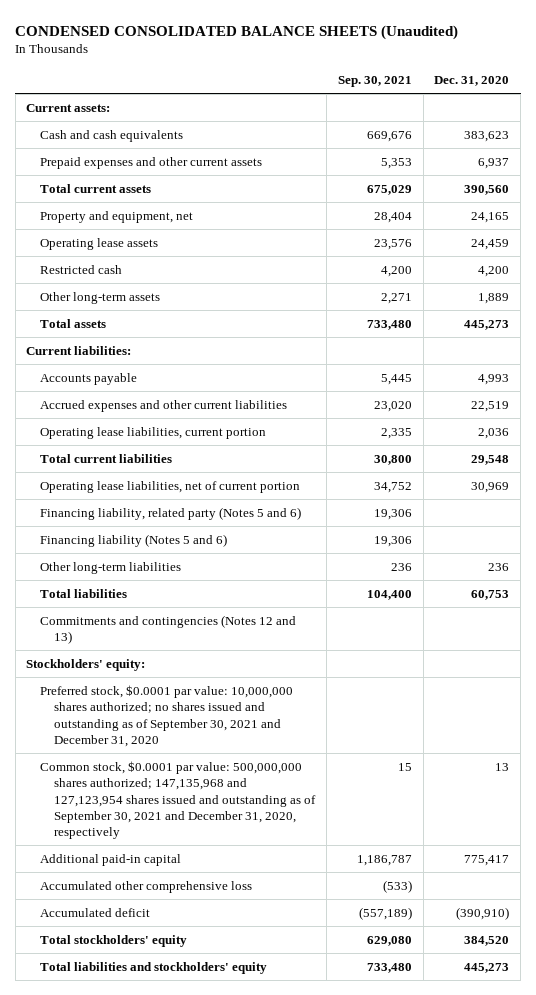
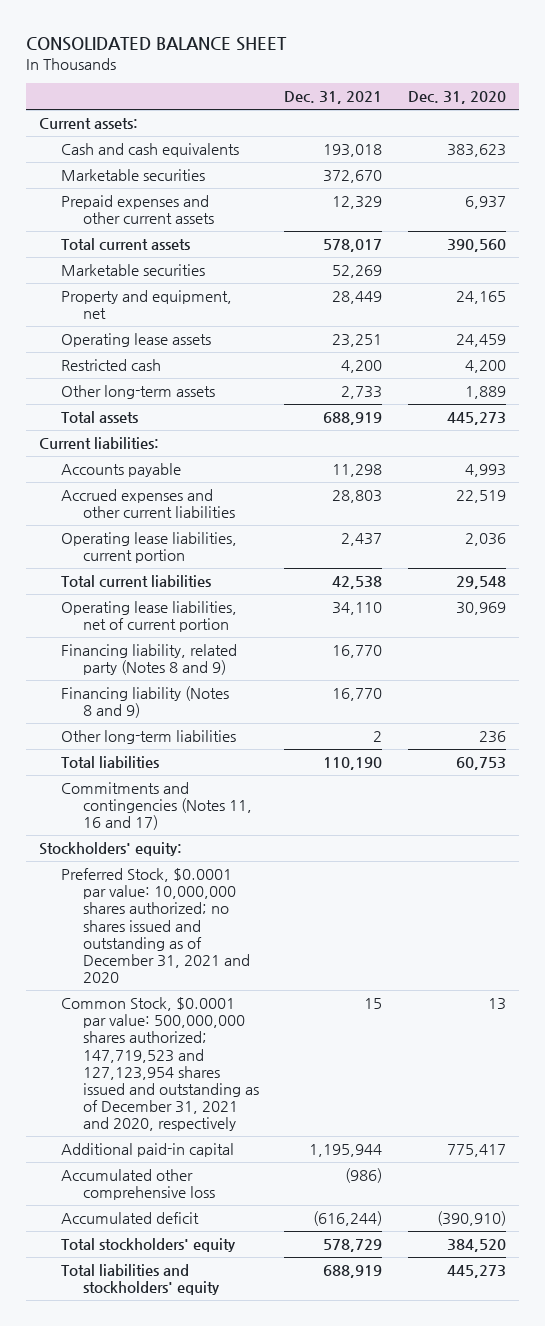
[15,24,459,40] CONDENSED CONSOLIDATED BALANCE SHEETS (Unaudited) -> [25,36,287,51] CONSOLIDATED BALANCE SHEET
[337,76,412,88] Sep. 30, 2021 -> none
none -> [284,91,383,105] Dec. 31, 2021
none -> [60,169,205,182] Marketable securities
none -> [60,264,205,277] Marketable securities
[40,506,302,520] Financing liability, related party (Notes 5 and 6) -> [60,644,237,676] Financing liability, related party (Notes 8 and 9)
[40,533,228,547] Financing liability (Notes 5 and 6) -> [60,686,229,719] Financing liability (Notes 8 and 9)
[40,614,297,645] Commitments and contingencies (Notes 12 and 13) -> [60,782,252,831] Commitments and contingencies (Notes 11, 16 and 17)
[40,684,294,747] Preferred stock, $0.0001 par value: 10,000,000 shares authorized; no shares issued and outstanding as of September 30, 2021 and December 31, 2020 -> [60,868,250,984] Preferred Stock, $0.0001 par value: 10,000,000 shares authorized; no shares issued and outstanding as of December 31, 2021 and 2020
[40,760,317,840] Common stock, $0.0001 par value: 500,000,000 shares authorized; 147,135,968 and 127,123,954 shares issued and outstanding as of September 30, 2021 and December 31, 2020, respectively -> [60,997,259,1132] Common Stock, $0.0001 par value: 500,000,000 shares authorized; 147,719,523 and 127,123,954 shares issued and outstanding as of December 31, 2021 and 2020, respectively

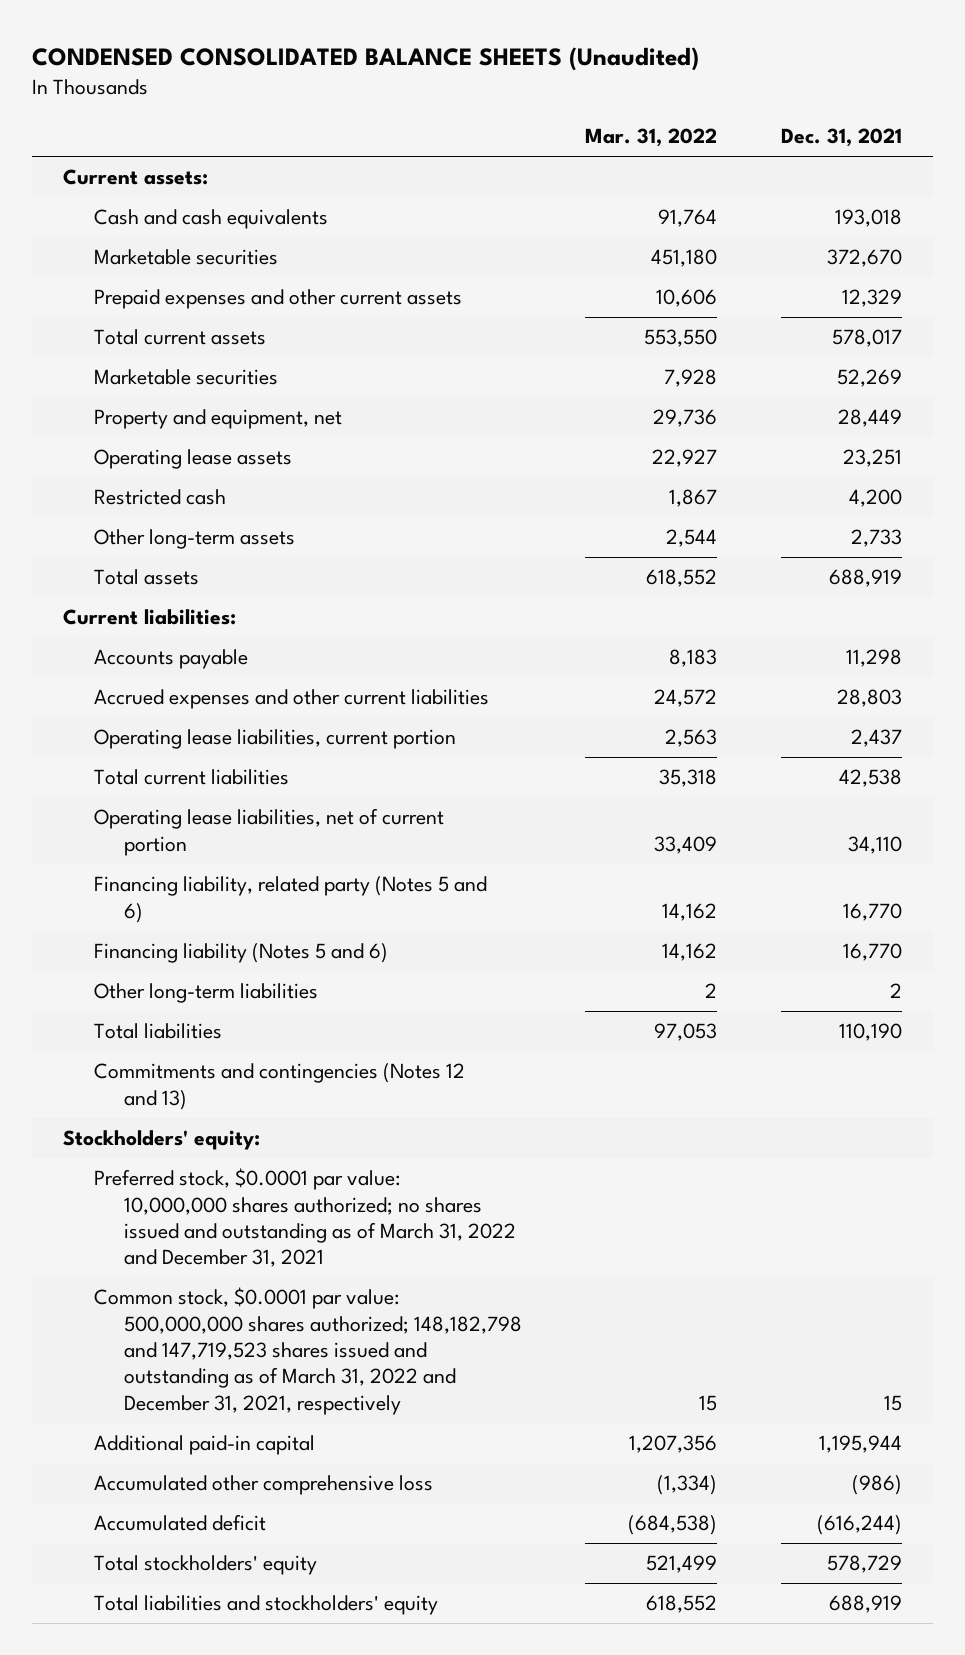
[25,36,287,51] CONSOLIDATED BALANCE SHEET -> [31,47,699,72] CONDENSED CONSOLIDATED BALANCE SHEETS (Unaudited)
[408,91,507,105] Dec. 31, 2020 -> none
none -> [585,128,718,148] Mar. 31, 2022
[60,644,237,676] Financing liability, related party (Notes 8 and 9) -> [93,876,487,923] Financing liability, related party (Notes 5 and 6)
[60,686,229,719] Financing liability (Notes 8 and 9) -> [93,943,388,964] Financing liability (Notes 5 and 6)
[60,782,252,831] Commitments and contingencies (Notes 11, 16 and 17) -> [93,1063,465,1110] Commitments and contingencies (Notes 12 and 13)
[60,868,250,984] Preferred Stock, $0.0001 par value: 10,000,000 shares authorized; no shares issued and outstanding as of December 31, 2021 and 2020 -> [93,1168,516,1268] Preferred stock, $0.0001 par value: 10,000,000 shares authorized; no shares issued and outstanding as of March 31, 2022 and December 31, 2021
[60,997,259,1132] Common Stock, $0.0001 par value: 500,000,000 shares authorized; 147,719,523 and 127,123,954 shares issued and outstanding as of December 31, 2021 and 2020, respectively -> [93,1287,522,1415] Common stock, $0.0001 par value: 500,000,000 shares authorized; 148,182,798 and 147,719,523 shares issued and outstanding as of March 31, 2022 and December 31, 2021, respectively

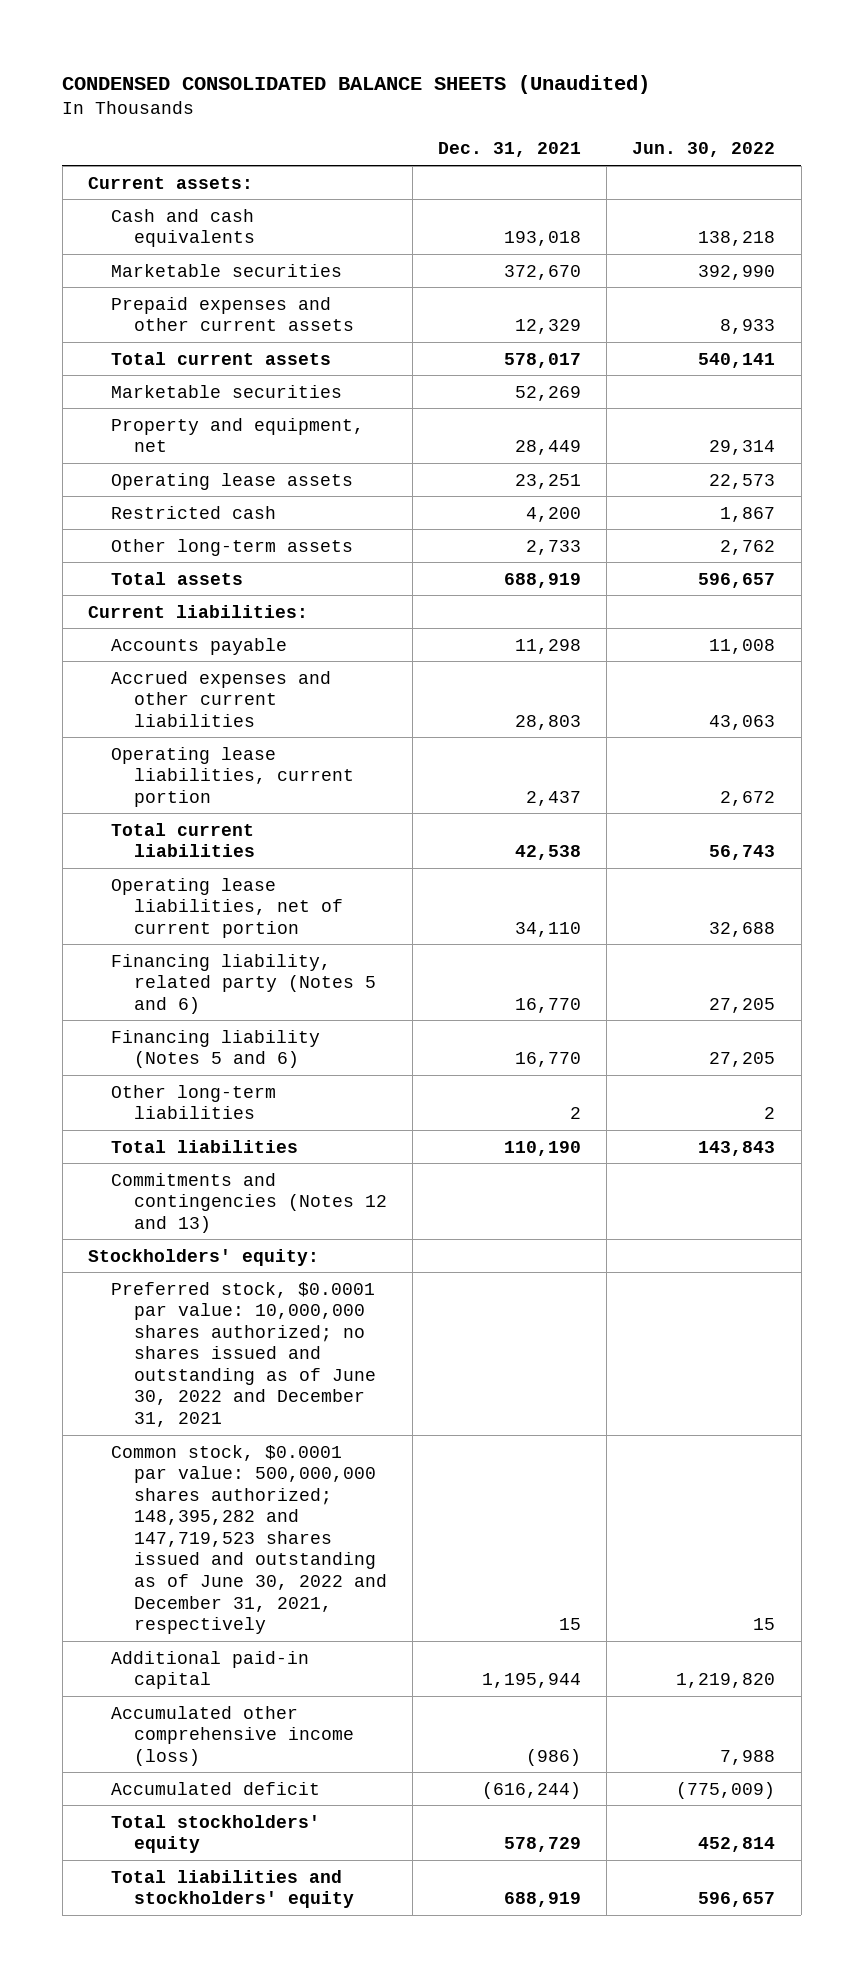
[585,128,718,148] Mar. 31, 2022 -> none
none -> [632,142,776,158] Jun. 30, 2022
[93,1168,516,1268] Preferred stock, $0.0001 par value: 10,000,000 shares authorized; no shares issued and outstanding as of March 31, 2022 and December 31, 2021 -> [110,1281,376,1428] Preferred stock, $0.0001 par value: 10,000,000 shares authorized; no shares issued and outstanding as of June 30, 2022 and December 31, 2021
[93,1287,522,1415] Common stock, $0.0001 par value: 500,000,000 shares authorized; 148,182,798 and 147,719,523 shares issued and outstanding as of March 31, 2022 and December 31, 2021, respectively -> [110,1444,387,1635] Common stock, $0.0001 par value: 500,000,000 shares authorized; 148,395,282 and 147,719,523 shares issued and outstanding as of June 30, 2022 and December 31, 2021, respectively
[93,1475,433,1496] Accumulated other comprehensive loss -> [110,1705,354,1766] Accumulated other comprehensive income (loss)

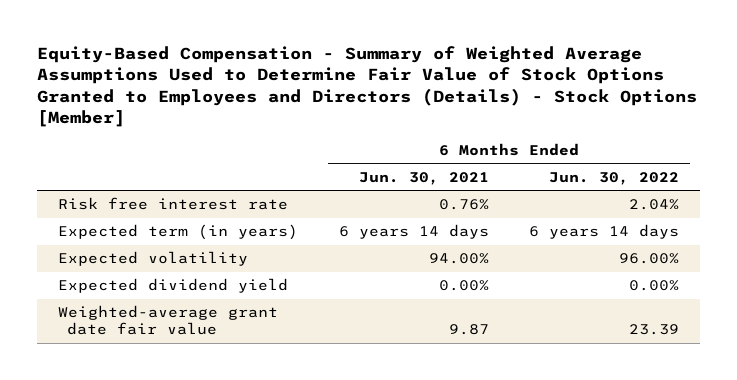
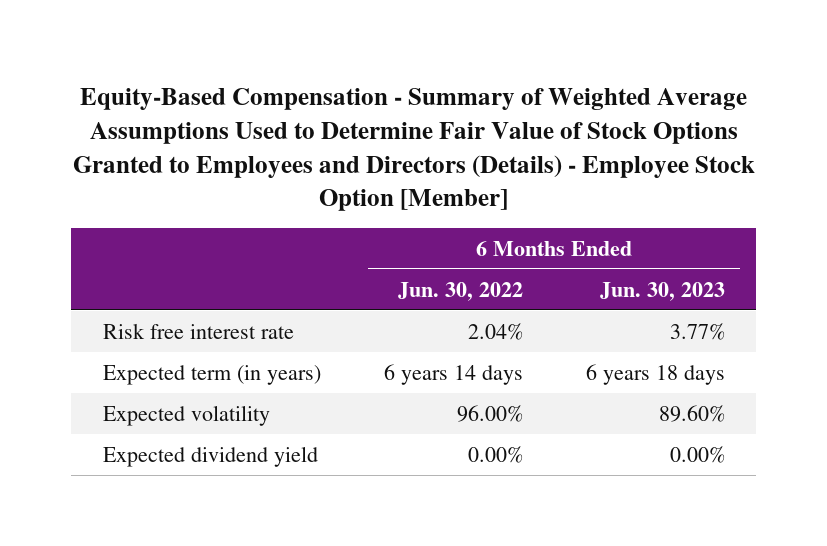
[37,45,698,128] Equity-Based Compensation - Summary of Weighted Average Assumptions Used to Determine Fair Value of Stock Options Granted to Employees and Directors (Details) - Stock Options [Member] -> [72,87,755,212] Equity-Based Compensation - Summary of Weighted Average Assumptions Used to Determine Fair Value of Stock Options Granted to Employees and Directors (Details) - Employee Stock Option [Member]
[358,171,489,185] Jun. 30, 2021 -> none
none -> [599,281,725,301] Jun. 30, 2023
[57,305,278,336] Weighted-average grant date fair value -> none

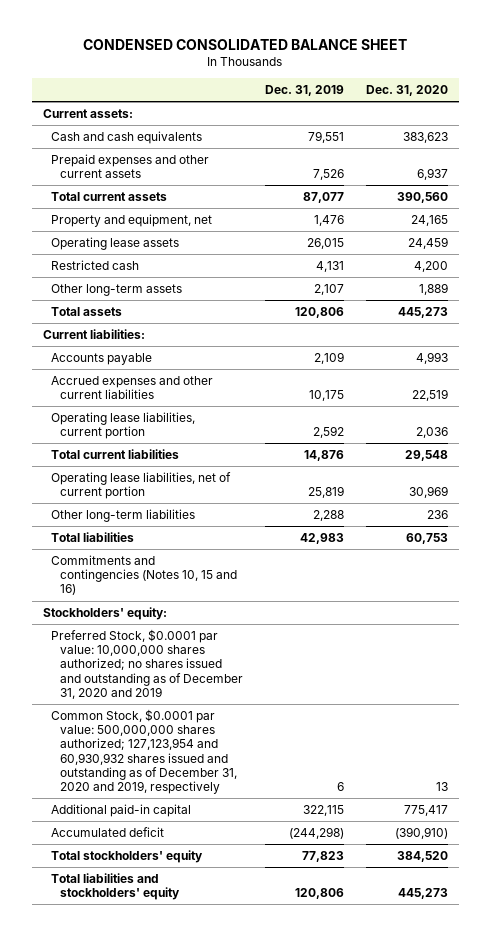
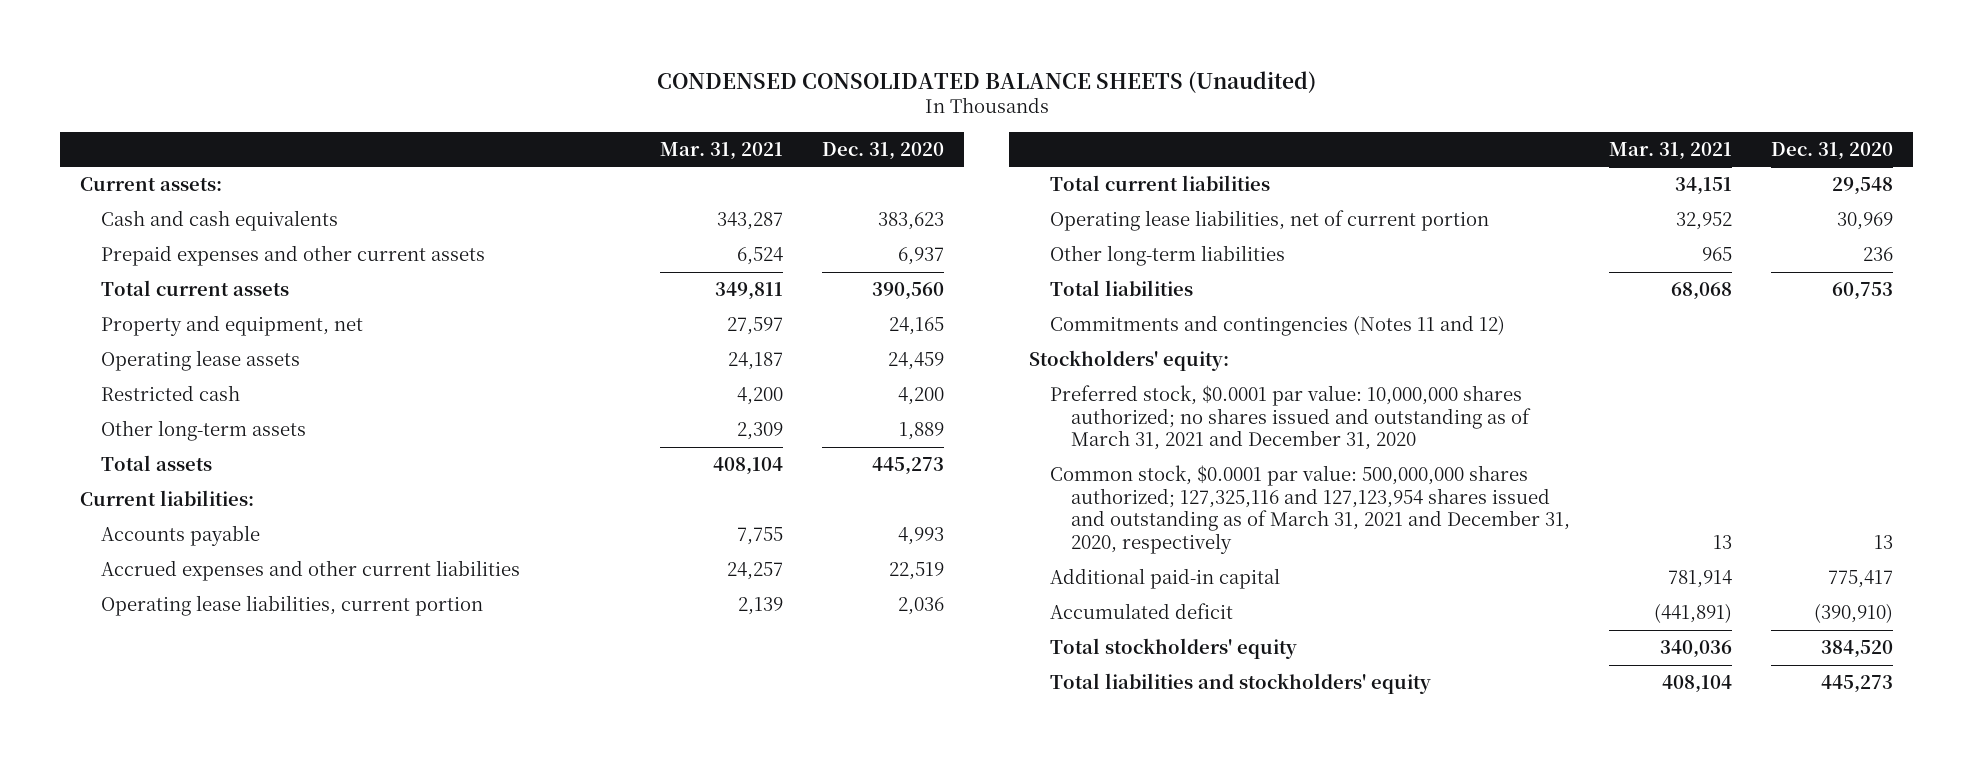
[83,39,408,51] CONDENSED CONSOLIDATED BALANCE SHEET -> [656,70,1316,93] CONDENSED CONSOLIDATED BALANCE SHEETS (Unaudited)
[264,85,344,97] Dec. 31, 2019 -> none
none -> [659,141,783,160] Mar. 31, 2021
[51,554,238,596] Commitments and contingencies (Notes 10, 15 and 16) -> [1049,315,1505,337] Commitments and contingencies (Notes 11 and 12)
[51,628,244,699] Preferred Stock, $0.0001 par value: 10,000,000 shares authorized; no shares issued and outstanding as of December 31, 2020 and 2019 -> [1049,385,1531,451] Preferred stock, $0.0001 par value: 10,000,000 shares authorized; no shares issued and outstanding as of March 31, 2021 and December 31, 2020
[51,708,238,795] Common Stock, $0.0001 par value: 500,000,000 shares authorized; 127,123,954 and 60,930,932 shares issued and outstanding as of December 31, 2020 and 2019, respectively -> [1049,465,1570,555] Common stock, $0.0001 par value: 500,000,000 shares authorized; 127,325,116 and 127,123,954 shares issued and outstanding as of March 31, 2021 and December 31, 2020, respectively

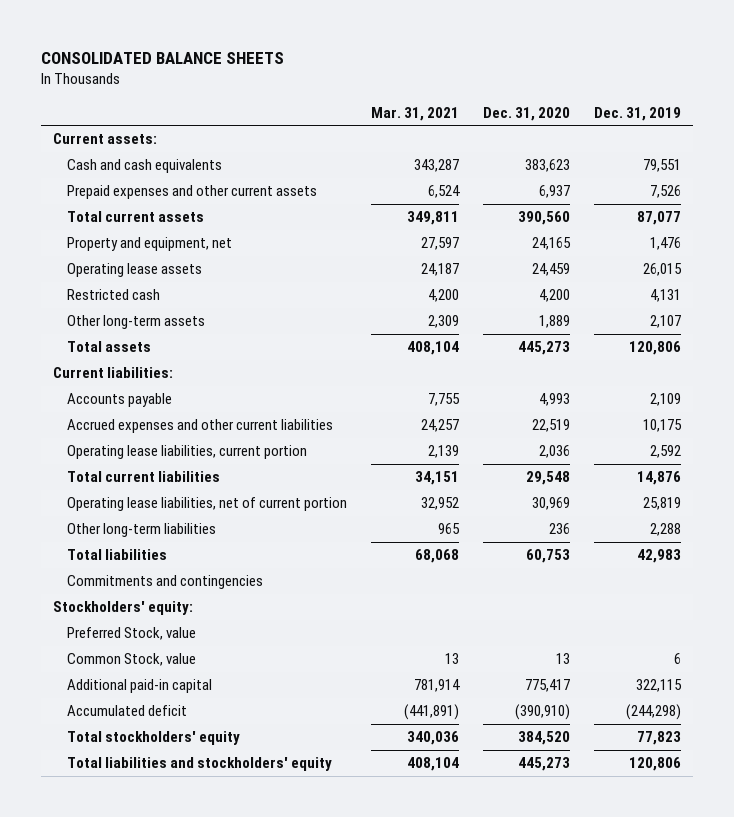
[656,70,1316,93] CONDENSED CONSOLIDATED BALANCE SHEETS (Unaudited) -> [40,51,284,64] CONSOLIDATED BALANCE SHEETS
none -> [594,106,682,121] Dec. 31, 2019
[1049,315,1505,337] Commitments and contingencies (Notes 11 and 12) -> [67,575,264,590] Commitments and contingencies
[1049,385,1531,451] Preferred stock, $0.0001 par value: 10,000,000 shares authorized; no shares issued and outstanding as of March 31, 2021 and December 31, 2020 -> [67,627,197,641] Preferred Stock, value
[1049,465,1570,555] Common stock, $0.0001 par value: 500,000,000 shares authorized; 127,325,116 and 127,123,954 shares issued and outstanding as of March 31, 2021 and December 31, 2020, respectively -> [67,653,197,667] Common Stock, value

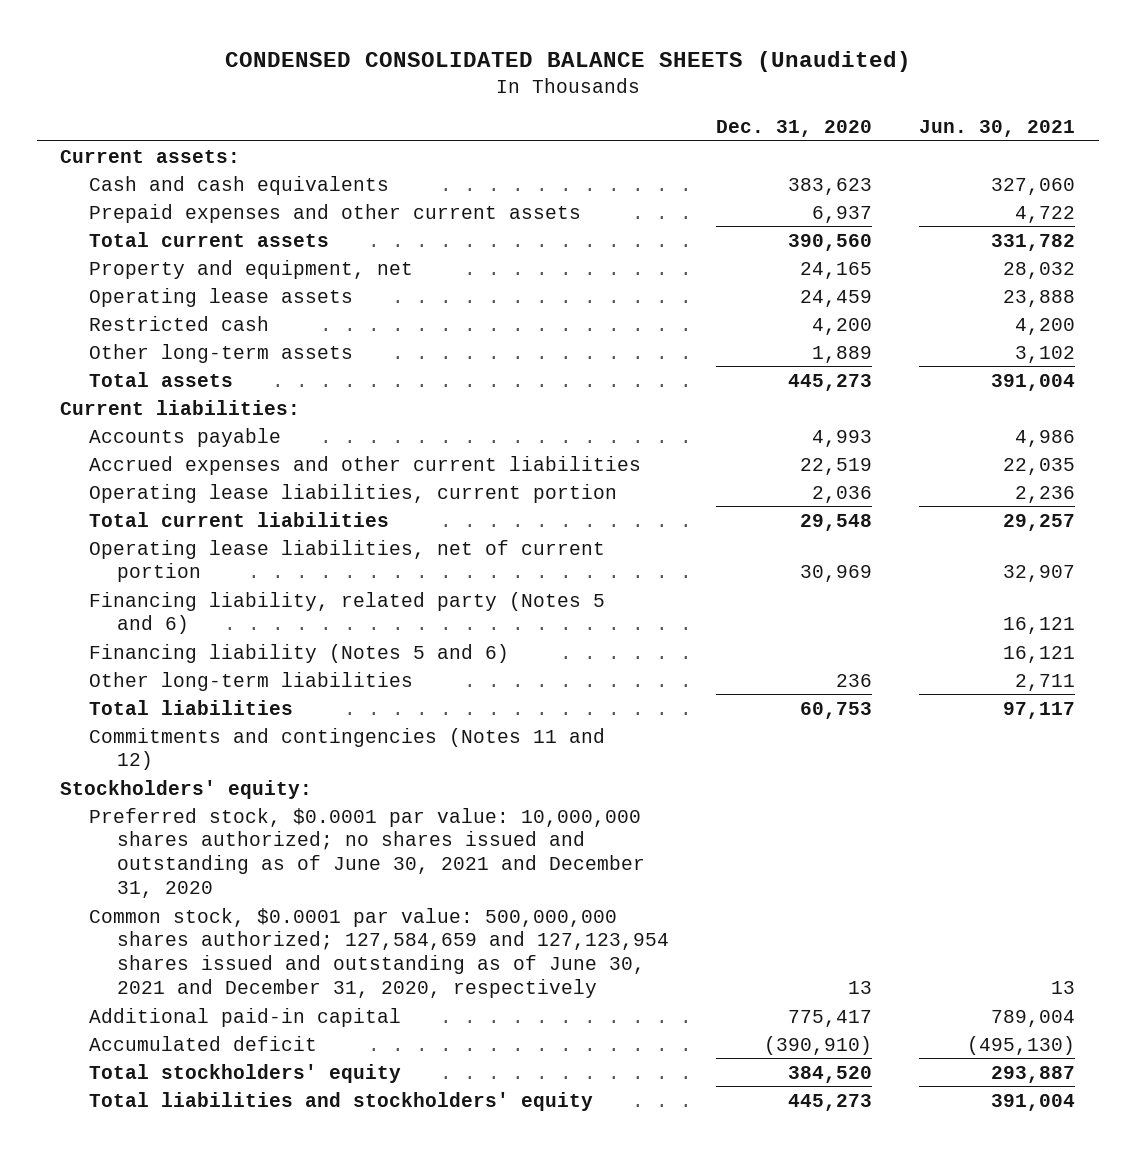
[40,51,284,64] CONSOLIDATED BALANCE SHEETS -> [224,50,911,72] CONDENSED CONSOLIDATED BALANCE SHEETS (Unaudited)
[371,106,460,121] Mar. 31, 2021 -> none
[594,106,682,121] Dec. 31, 2019 -> none
none -> [919,120,1076,138] Jun. 30, 2021
none -> [88,591,605,635] Financing liability, related party (Notes 5 and 6)
none -> [88,643,509,663] Financing liability (Notes 5 and 6)
[67,575,264,590] Commitments and contingencies -> [88,727,605,771] Commitments and contingencies (Notes 11 and 12)
[67,627,197,641] Preferred Stock, value -> [88,807,645,898] Preferred stock, $0.0001 par value: 10,000,000 shares authorized; no shares issued and outstanding as of June 30, 2021 and December 31, 2020
[67,653,197,667] Common Stock, value -> [88,907,669,998] Common stock, $0.0001 par value: 500,000,000 shares authorized; 127,584,659 and 127,123,954 shares issued and outstanding as of June 30, 2021 and December 31, 2020, respectively

